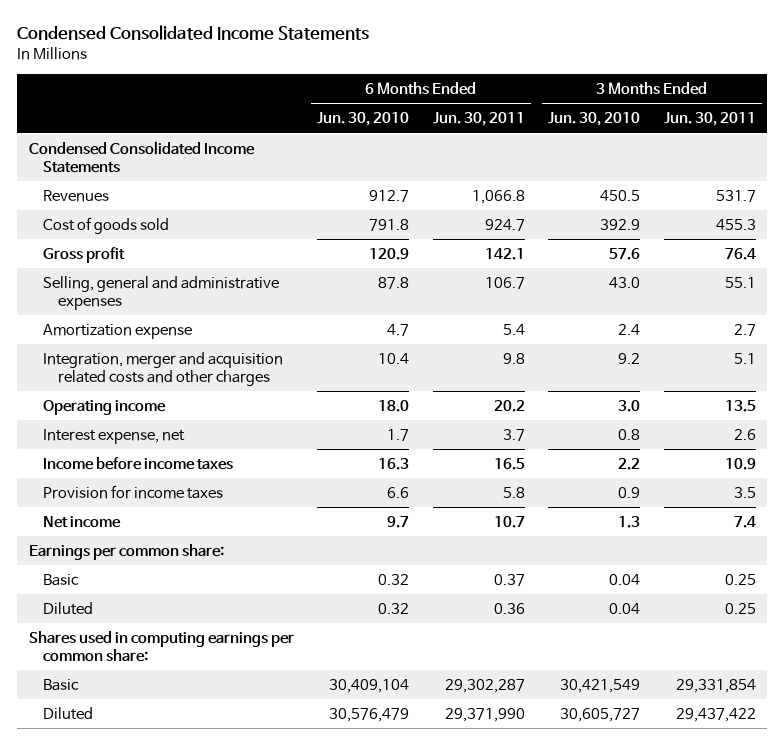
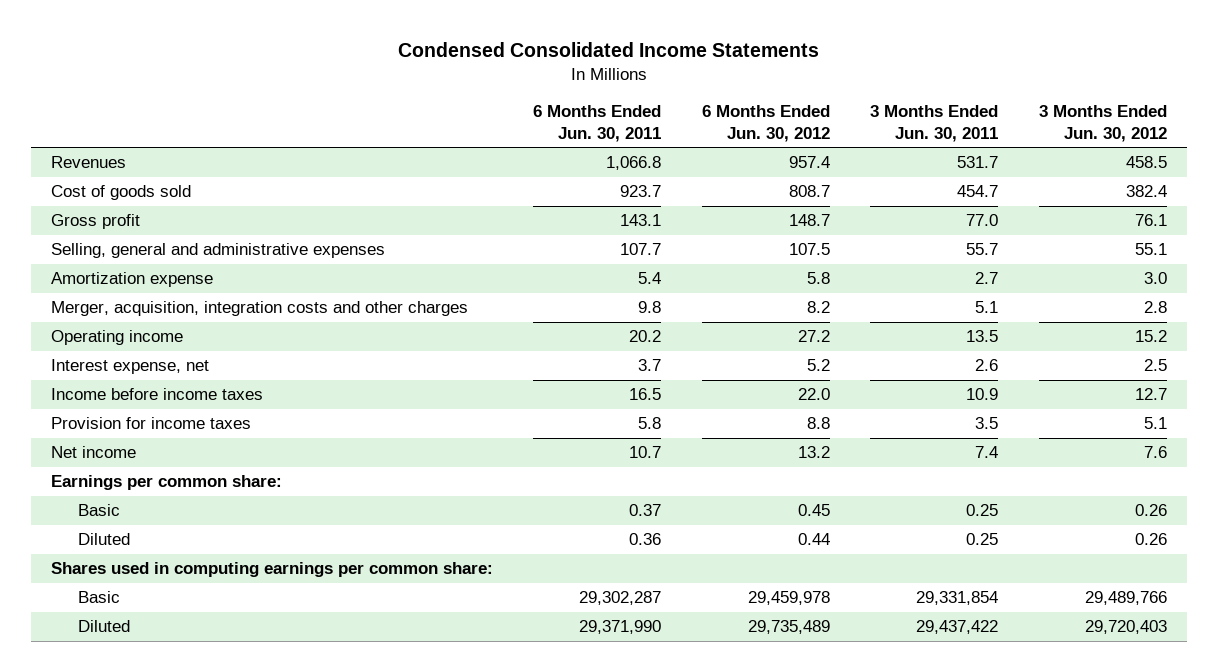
[317,112,410,127] Jun. 30, 2010 -> none
[548,112,641,127] Jun. 30, 2010 -> none
none -> [701,104,830,142] 6 Months Ended Jun. 30, 2012
none -> [1038,104,1167,142] 3 Months Ended Jun. 30, 2012
[28,140,255,173] Condensed Consolidated Income Statements -> none
[484,218,525,231] 924.7 -> [620,185,662,198] 923.7
[715,218,756,230] 455.3 -> [957,185,999,198] 454.7
[484,247,525,260] 142.1 -> [620,214,662,227] 143.1
[724,247,756,260] 76.4 -> [966,214,999,227] 77.0
[484,276,525,289] 106.7 -> [620,243,662,256] 107.7
[724,276,756,288] 55.1 -> [966,243,999,256] 55.7
[43,351,284,386] Integration, merger and acquisition related costs and other charges -> [50,301,468,317] Merger, acquisition, integration costs and other charges

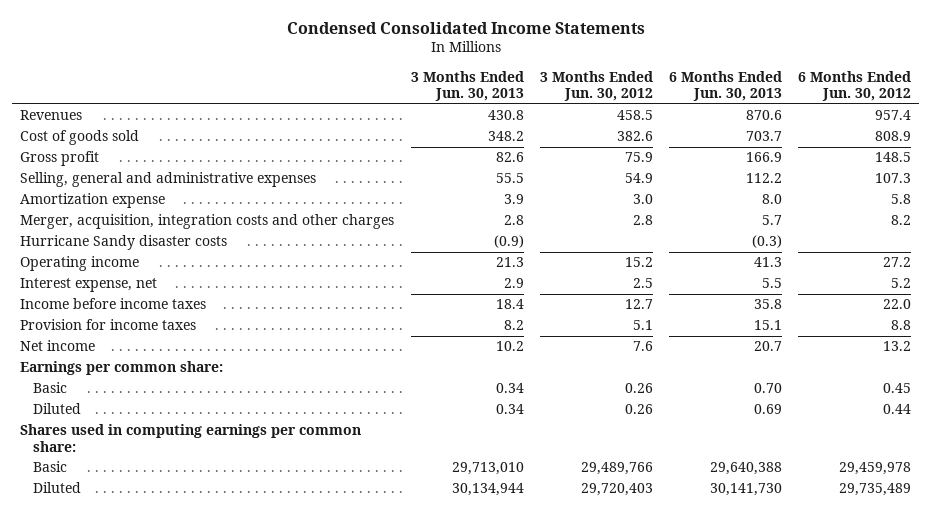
[533,104,662,142] 6 Months Ended Jun. 30, 2011 -> none
[870,104,999,142] 3 Months Ended Jun. 30, 2011 -> none
none -> [410,70,524,102] 3 Months Ended Jun. 30, 2013
none -> [668,70,782,102] 6 Months Ended Jun. 30, 2013
[788,185,830,198] 808.7 -> [874,131,911,142] 808.9
[1125,185,1167,198] 382.4 -> [616,131,653,142] 382.6
[788,214,830,227] 148.7 -> [874,152,911,163] 148.5
[1134,214,1167,227] 76.1 -> [624,152,653,163] 75.9
[788,243,830,256] 107.5 -> [874,173,911,184] 107.3
[1134,243,1167,256] 55.1 -> [624,173,653,184] 54.9
none -> [20,235,228,251] Hurricane Sandy disaster costs

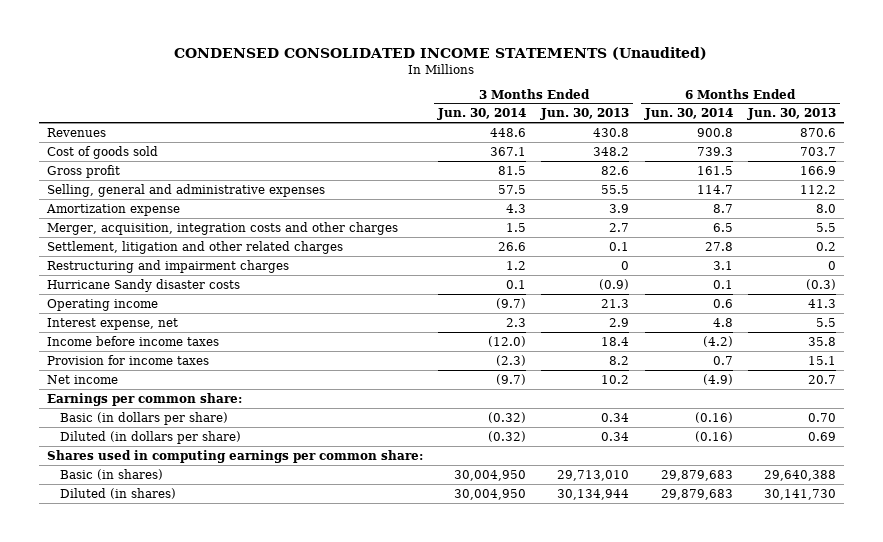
[286,21,645,34] Condensed Consolidated Income Statements -> [174,46,708,60] CONDENSED CONSOLIDATED INCOME STATEMENTS (Unaudited)
[539,70,653,102] 3 Months Ended Jun. 30, 2012 -> none
[797,70,911,102] 6 Months Ended Jun. 30, 2012 -> none
none -> [437,108,527,121] Jun. 30, 2014
none -> [643,108,733,121] Jun. 30, 2014
[503,215,524,226] 2.8 -> [609,222,630,232] 2.7
[761,215,782,226] 5.7 -> [815,222,836,232] 5.5
none -> [47,240,344,254] Settlement, litigation and other related charges
none -> [47,259,290,273] Restructuring and impairment charges
[33,382,68,394] Basic -> [59,411,228,425] Basic (in dollars per share)
[33,403,82,415] Diluted -> [59,430,241,444] Diluted (in dollars per share)
[33,461,68,473] Basic -> [59,468,163,480] Basic (in shares)
[33,482,82,494] Diluted -> [59,487,176,499] Diluted (in shares)

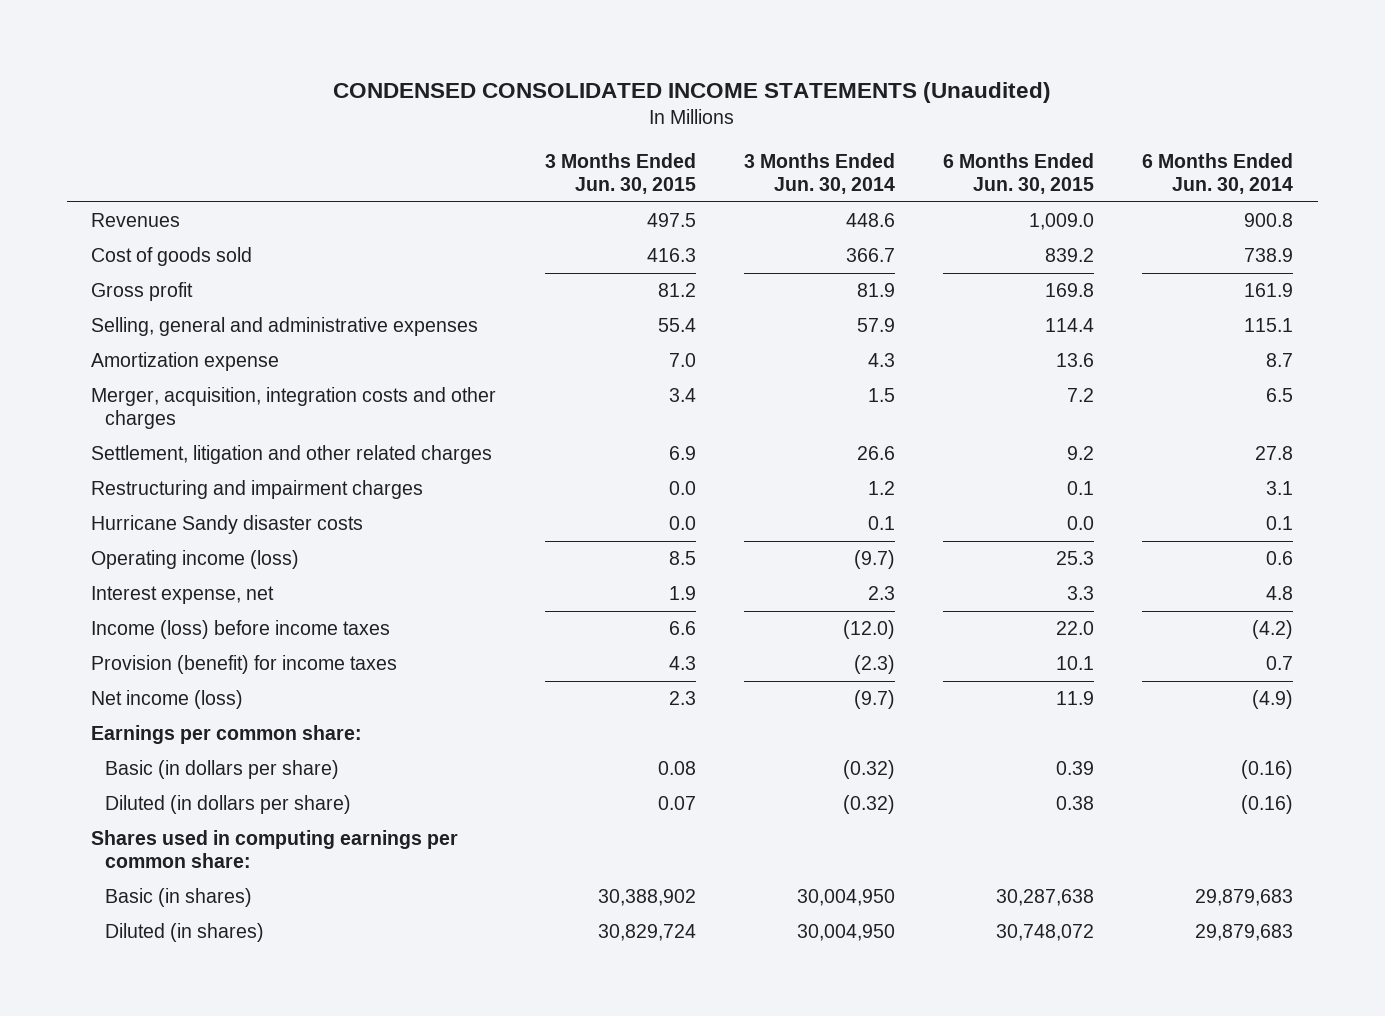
[540,108,630,121] Jun. 30, 2013 -> none
[746,108,836,121] Jun. 30, 2013 -> none
none -> [544,152,696,195] 3 Months Ended Jun. 30, 2015
none -> [943,152,1095,195] 6 Months Ended Jun. 30, 2015
[490,146,527,156] 367.1 -> [845,248,895,263] 366.7
[696,146,733,156] 739.3 -> [1244,248,1294,263] 738.9
[498,165,527,175] 81.5 -> [856,283,895,298] 81.9
[696,165,733,175] 161.5 -> [1244,283,1294,298] 161.9
[498,184,527,194] 57.5 -> [856,318,895,333] 57.9
[696,184,733,194] 114.7 -> [1244,318,1294,333] 115.1
[47,298,159,311] Operating income -> [91,550,300,570] Operating income (loss)
[47,335,220,346] Income before income taxes -> [91,620,391,640] Income (loss) before income taxes
[47,354,210,365] Provision for income taxes -> [91,655,398,675] Provision (benefit) for income taxes
[47,374,119,384] Net income -> [91,690,244,710] Net income (loss)

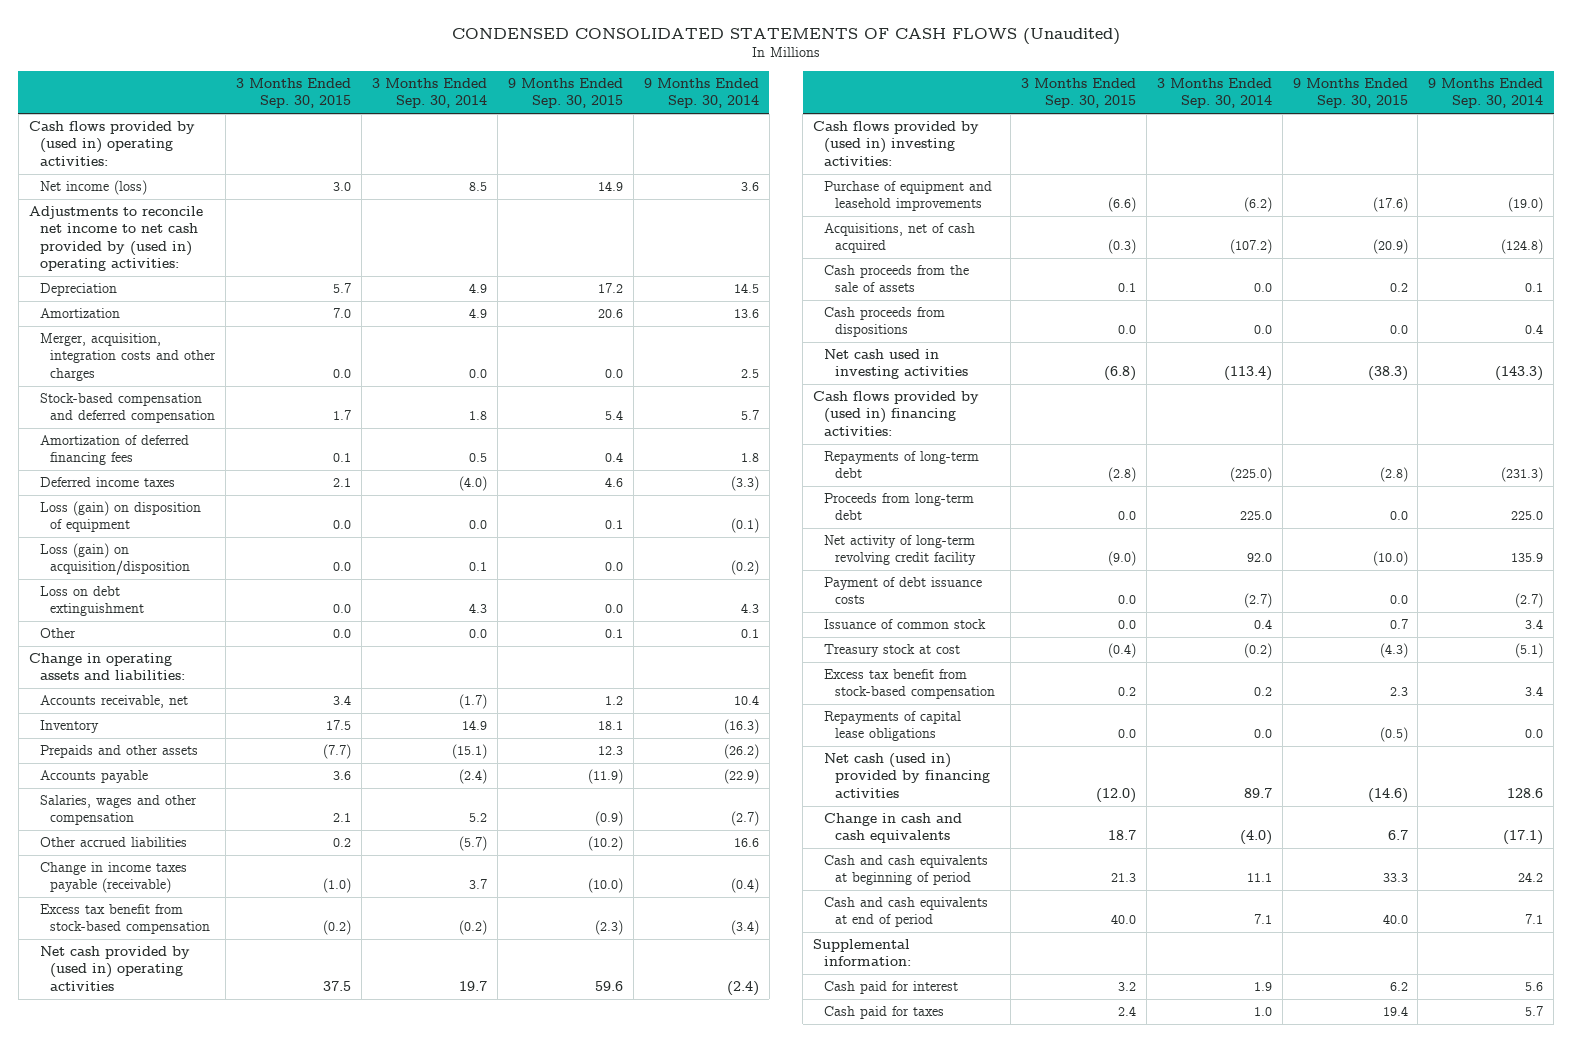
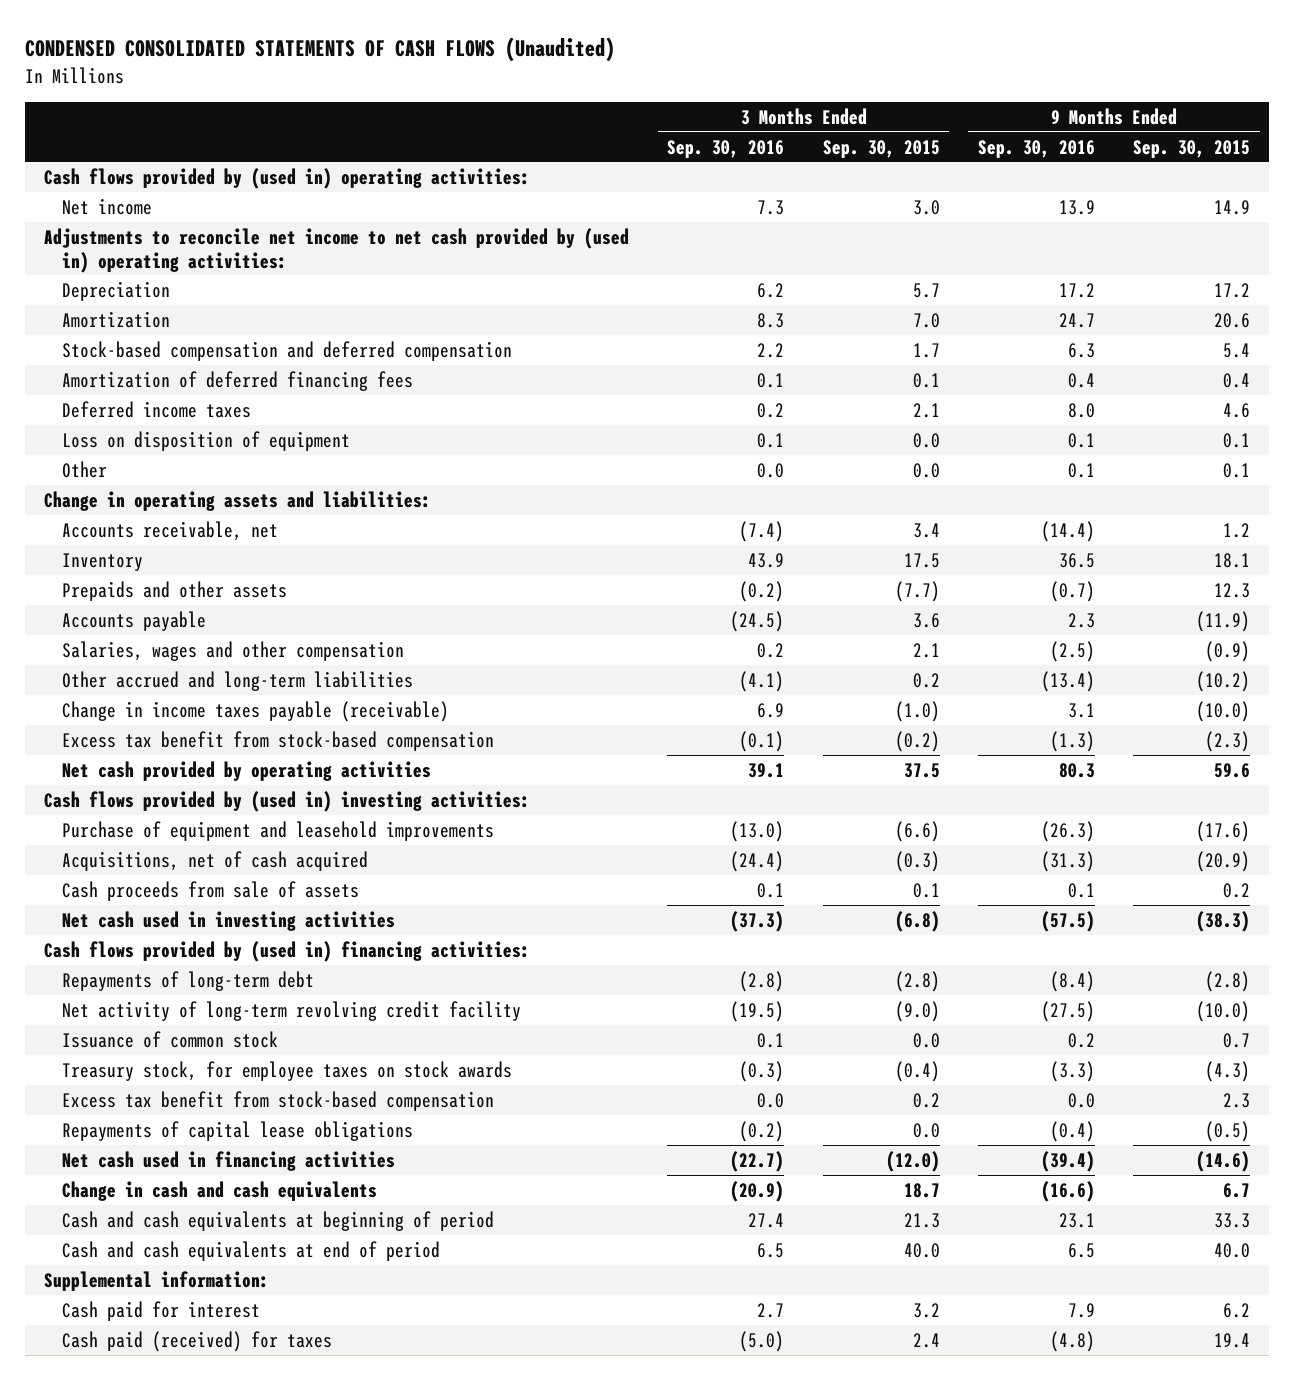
[372,77,488,109] 3 Months Ended Sep. 30, 2014 -> none
[643,77,759,109] 9 Months Ended Sep. 30, 2014 -> none
none -> [667,139,785,158] Sep. 30, 2016
none -> [977,139,1095,158] Sep. 30, 2016
[39,180,147,196] Net income (loss) -> [61,197,152,215] Net income
[39,333,217,381] Merger, acquisition, integration costs and other charges -> none
[39,543,191,576] Loss (gain) on acquisition/disposition -> none
[39,586,145,617] Loss on debt extinguishment -> none
[39,501,201,533] Loss (gain) on disposition of equipment -> [61,430,350,451] Loss on disposition of equipment
[39,837,187,848] Other accrued liabilities -> [61,670,413,691] Other accrued and long-term liabilities
[39,946,190,991] Net cash provided by (used in) operating activities -> [61,760,431,781] Net cash provided by operating activities
[824,307,946,338] Cash proceeds from dispositions -> none
[824,265,970,293] Cash proceeds from the sale of assets -> [61,880,359,901] Cash proceeds from sale of assets
[824,493,975,521] Proceeds from long-term debt -> none
[824,577,983,605] Payment of debt issuance costs -> none
[824,644,961,658] Treasury stock at cost -> [61,1060,512,1081] Treasury stock, for employee taxes on stock awards
[824,753,991,798] Net cash (used in) provided by financing activities -> [61,1150,395,1171] Net cash used in financing activities
[824,1006,945,1020] Cash paid for taxes -> [61,1330,332,1352] Cash paid (received) for taxes

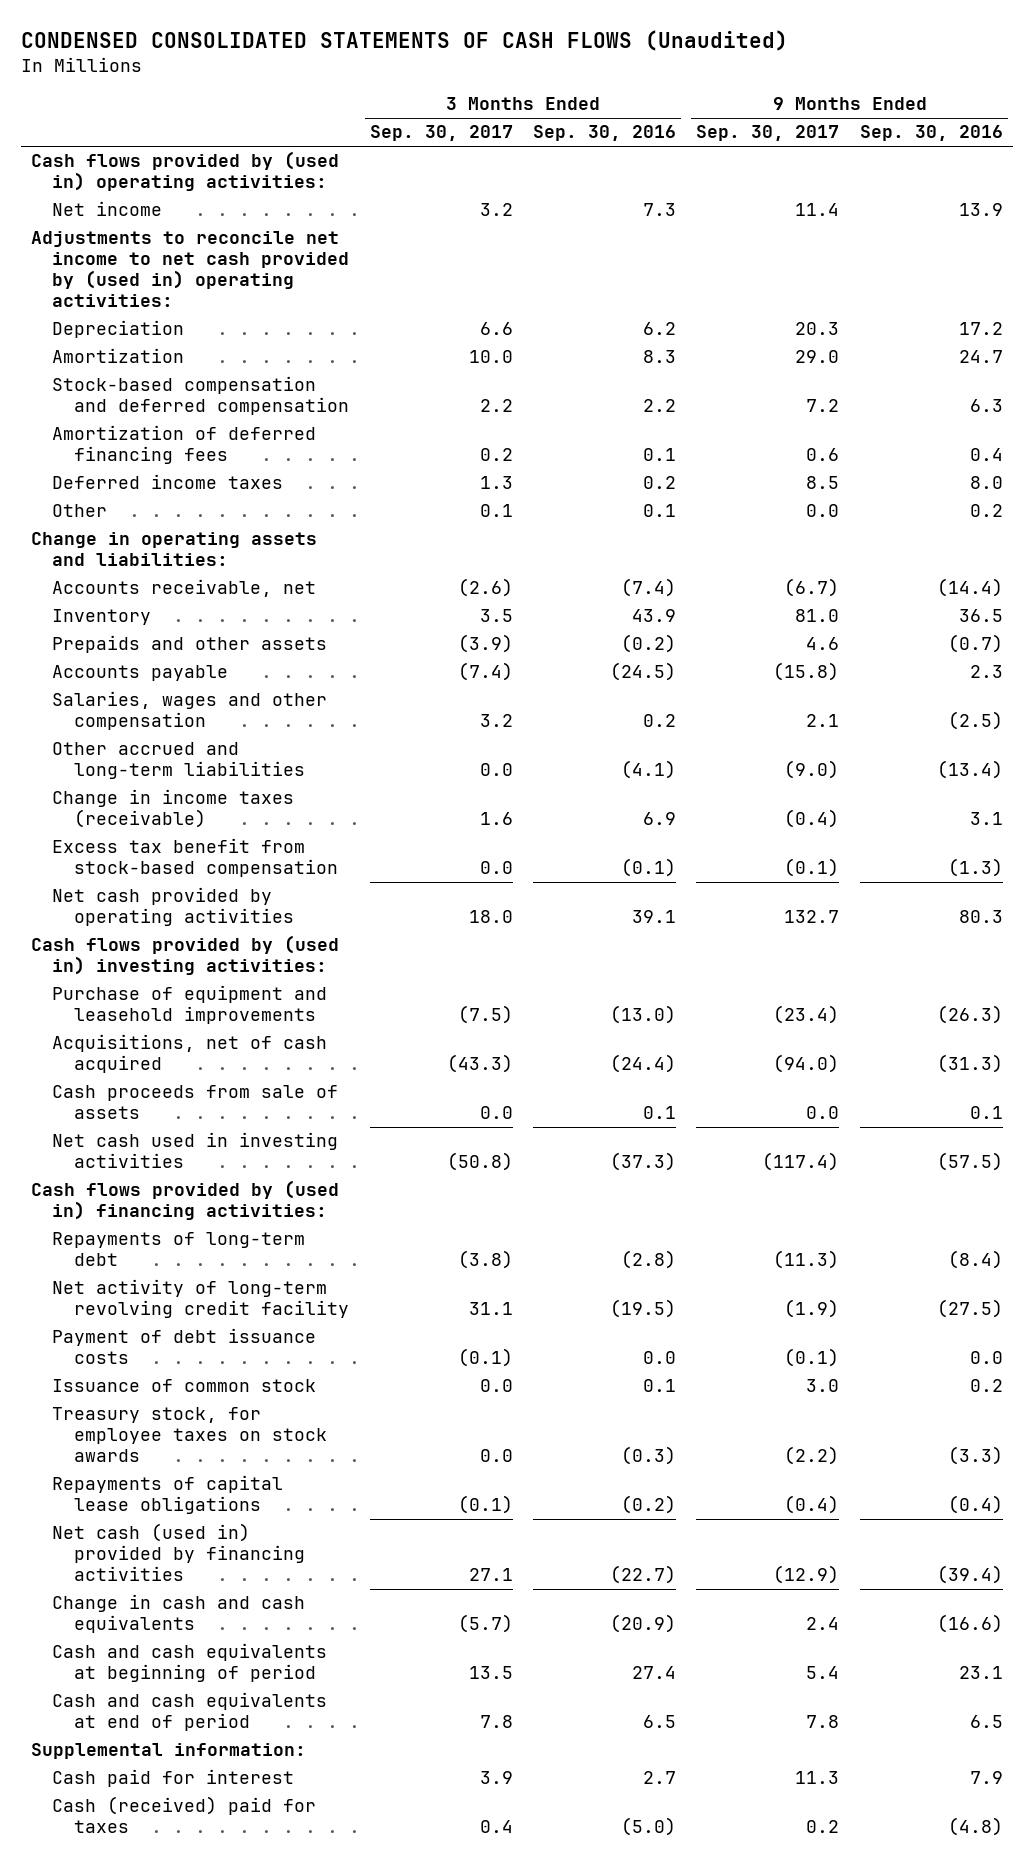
[822,139,940,158] Sep. 30, 2015 -> none
[1132,139,1250,158] Sep. 30, 2015 -> none
none -> [369,125,513,142] Sep. 30, 2017
none -> [696,125,840,142] Sep. 30, 2017
[61,430,350,451] Loss on disposition of equipment -> none
[757,462,785,478] 0.0 -> [643,504,677,518] 0.1
[1067,462,1095,478] 0.1 -> [969,504,1003,518] 0.2
[61,700,449,722] Change in income taxes payable (receivable) -> [52,789,295,829] Change in income taxes (receivable)
none -> [52,1328,317,1365] Payment of debt issuance costs
[61,1090,494,1111] Excess tax benefit from stock-based compensation -> none
[61,1150,395,1171] Net cash used in financing activities -> [52,1523,305,1582] Net cash (used in) provided by financing activities
[61,1330,332,1352] Cash paid (received) for taxes -> [52,1796,317,1834] Cash (received) paid for taxes

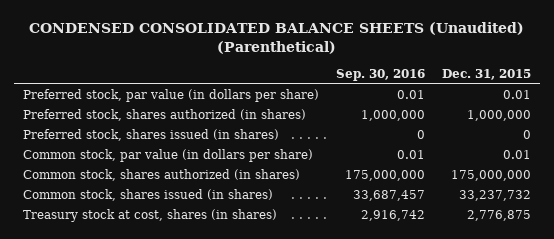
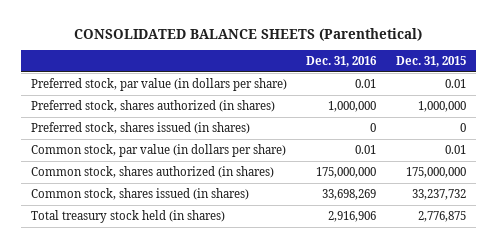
[28,21,524,54] CONDENSED CONSOLIDATED BALANCE SHEETS (Unaudited) (Parenthetical) -> [74,27,423,41] CONSOLIDATED BALANCE SHEETS (Parenthetical)
[335,69,425,82] Sep. 30, 2016 -> none
none -> [306,56,378,68] Dec. 31, 2016
[22,209,277,223] Treasury stock at cost, shares (in shares) -> [30,209,225,223] Total treasury stock held (in shares)

